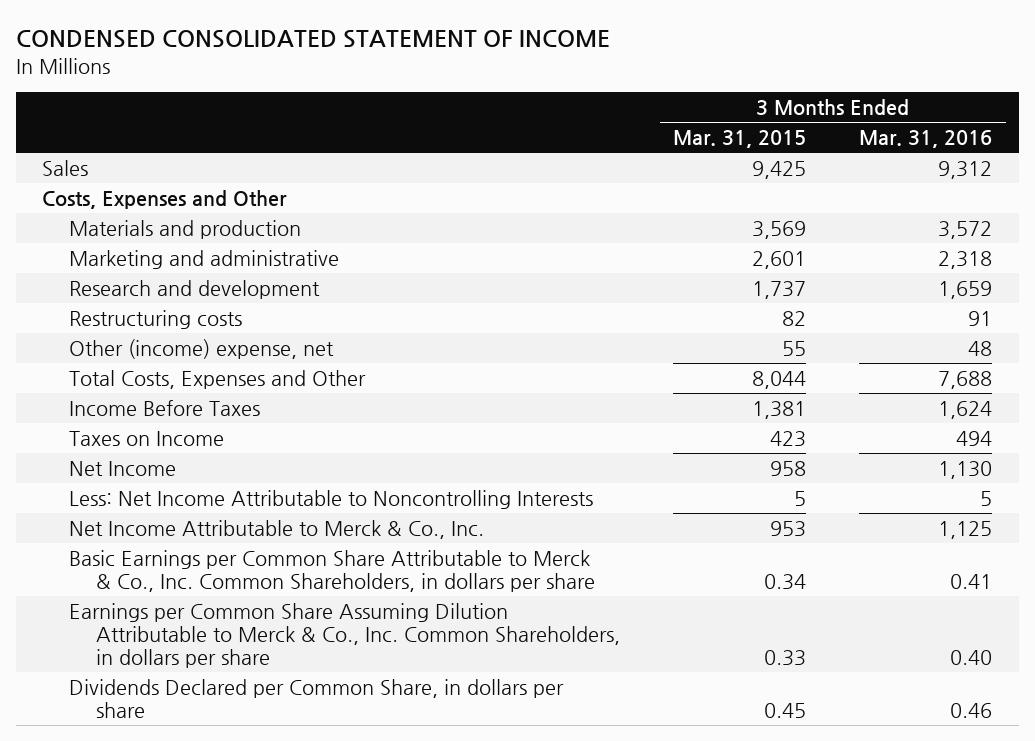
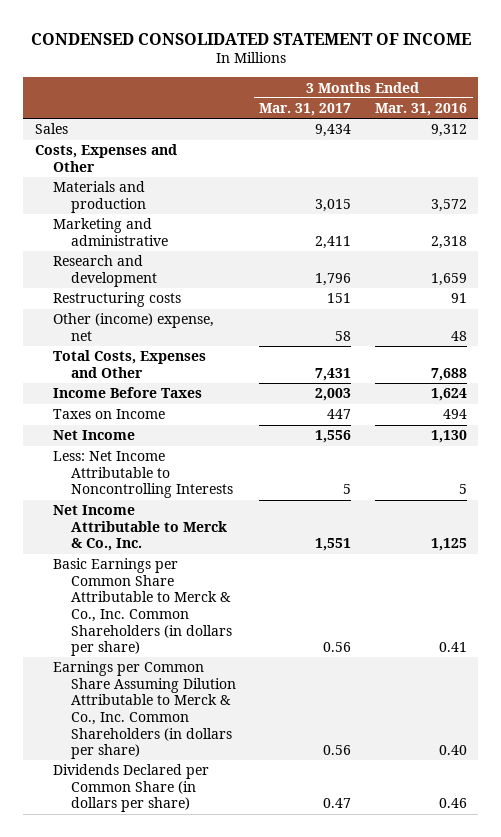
[672,130,806,149] Mar. 31, 2015 -> none
none -> [259,103,352,117] Mar. 31, 2017
[69,549,595,592] Basic Earnings per Common Share Attributable to Merck & Co., Inc. Common Shareholders, in dollars per share -> [52,558,233,657] Basic Earnings per Common Share Attributable to Merck & Co., Inc. Common Shareholders (in dollars per share)
[69,602,620,669] Earnings per Common Share Assuming Dilution Attributable to Merck & Co., Inc. Common Shareholders, in dollars per share -> [52,661,237,760] Earnings per Common Share Assuming Dilution Attributable to Merck & Co., Inc. Common Shareholders (in dollars per share)
[69,678,565,718] Dividends Declared per Common Share, in dollars per share -> [52,764,209,813] Dividends Declared per Common Share (in dollars per share)

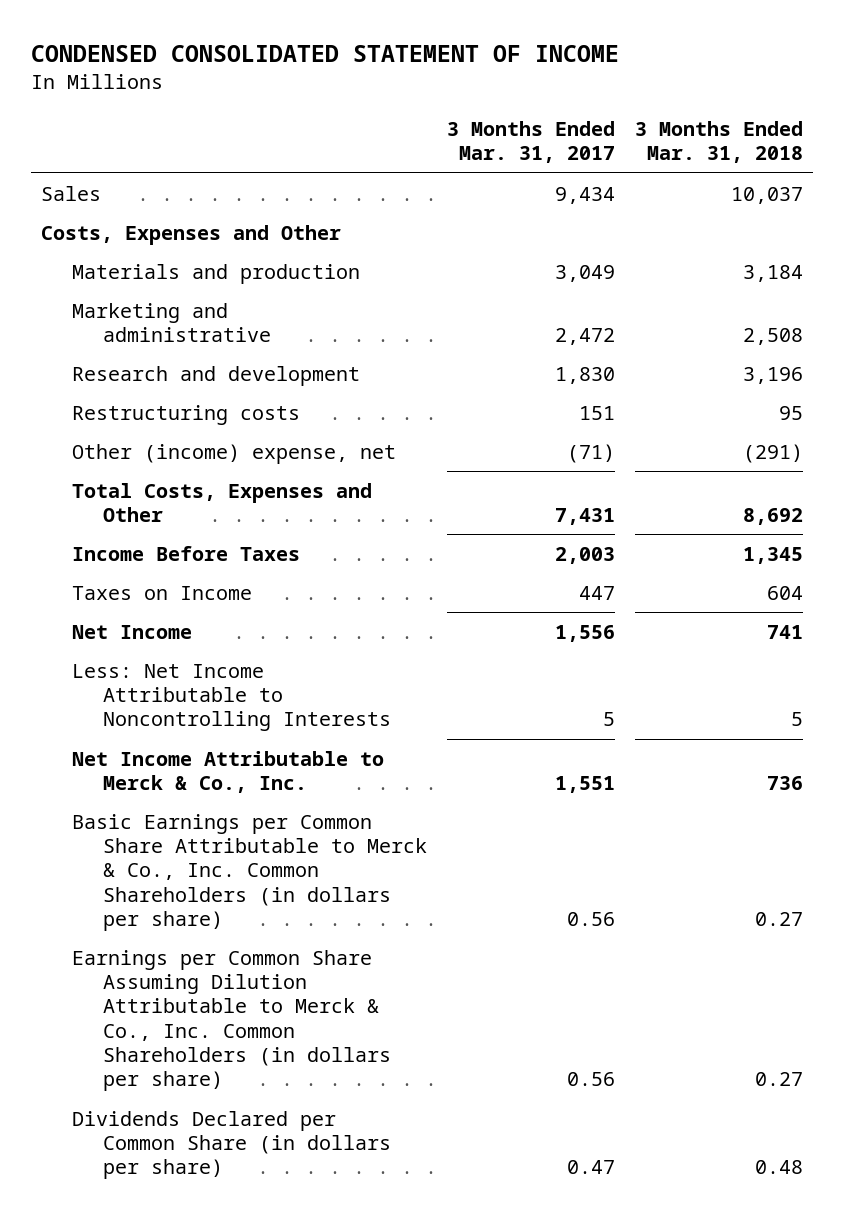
[374,103,467,117] Mar. 31, 2016 -> none
none -> [634,120,803,164] 3 Months Ended Mar. 31, 2018
[315,198,352,212] 3,015 -> [554,264,615,282] 3,049
[315,235,352,249] 2,411 -> [554,328,615,346] 2,472
[315,272,352,286] 1,796 -> [554,366,615,384] 1,830
[335,330,352,341] 58 -> [566,443,615,463] (71)

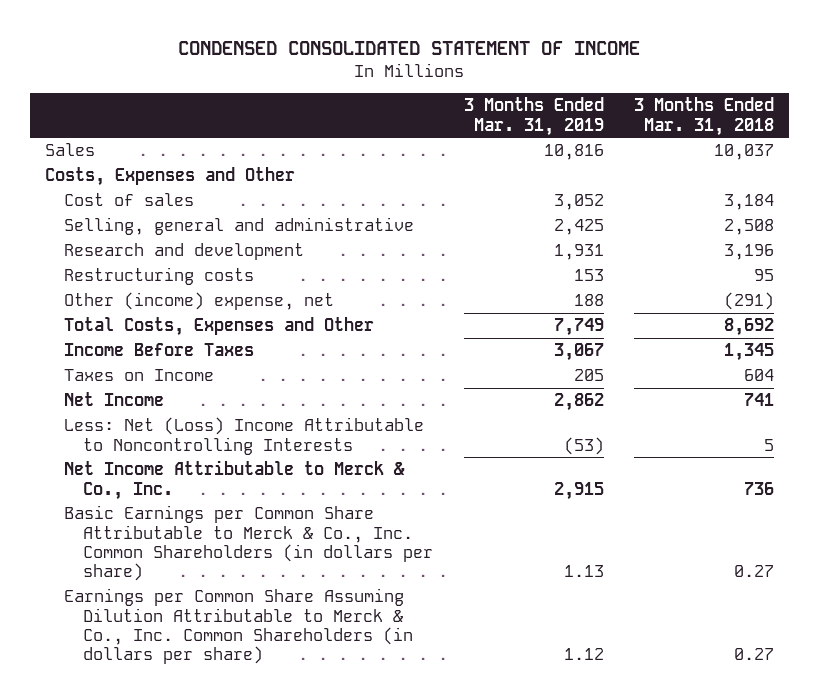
[446,120,615,164] 3 Months Ended Mar. 31, 2017 -> none
none -> [463,97,604,136] 3 Months Ended Mar. 31, 2019
[72,263,361,284] Materials and production -> [63,193,194,207] Cost of sales
[72,302,271,343] Marketing and administrative -> [63,217,414,236] Selling, general and administrative
[72,663,391,732] Less: Net Income Attributable to Noncontrolling Interests -> [63,417,424,455] Less: Net (Loss) Income Attributable to Noncontrolling Interests
[72,1110,391,1180] Dividends Declared per Common Share (in dollars per share) -> none

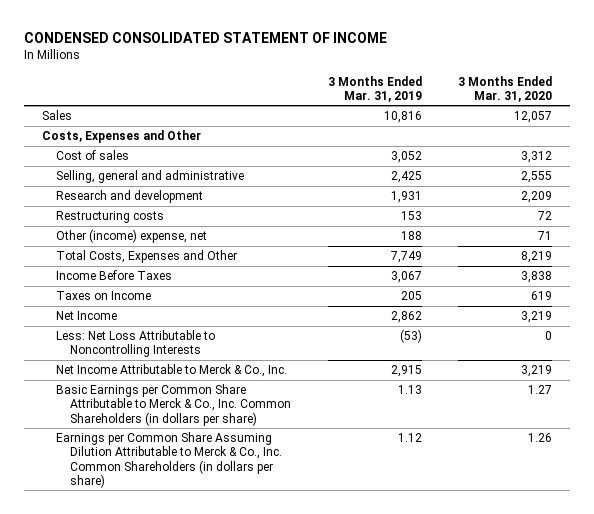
[633,97,774,136] 3 Months Ended Mar. 31, 2018 -> none
none -> [458,75,553,102] 3 Months Ended Mar. 31, 2020
[63,417,424,455] Less: Net (Loss) Income Attributable to Noncontrolling Interests -> [56,330,216,358] Less: Net Loss Attributable to Noncontrolling Interests

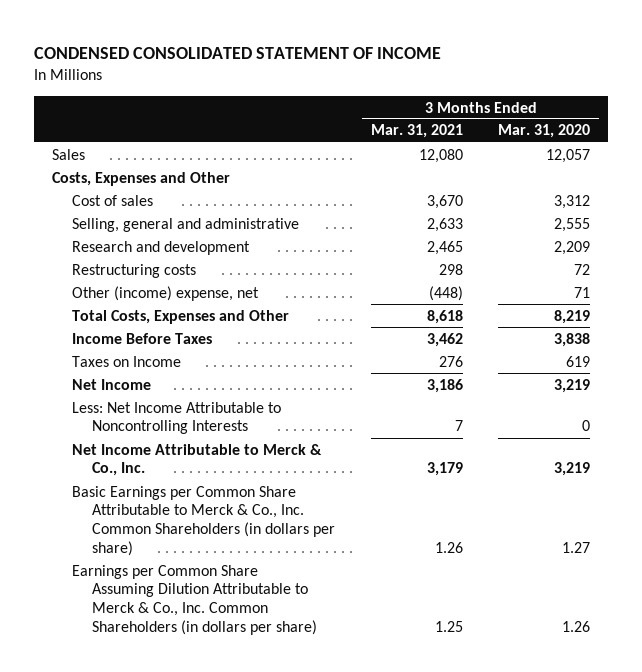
[327,75,422,102] 3 Months Ended Mar. 31, 2019 -> none
none -> [370,124,463,139] Mar. 31, 2021
[56,330,216,358] Less: Net Loss Attributable to Noncontrolling Interests -> [72,401,282,435] Less: Net Income Attributable to Noncontrolling Interests

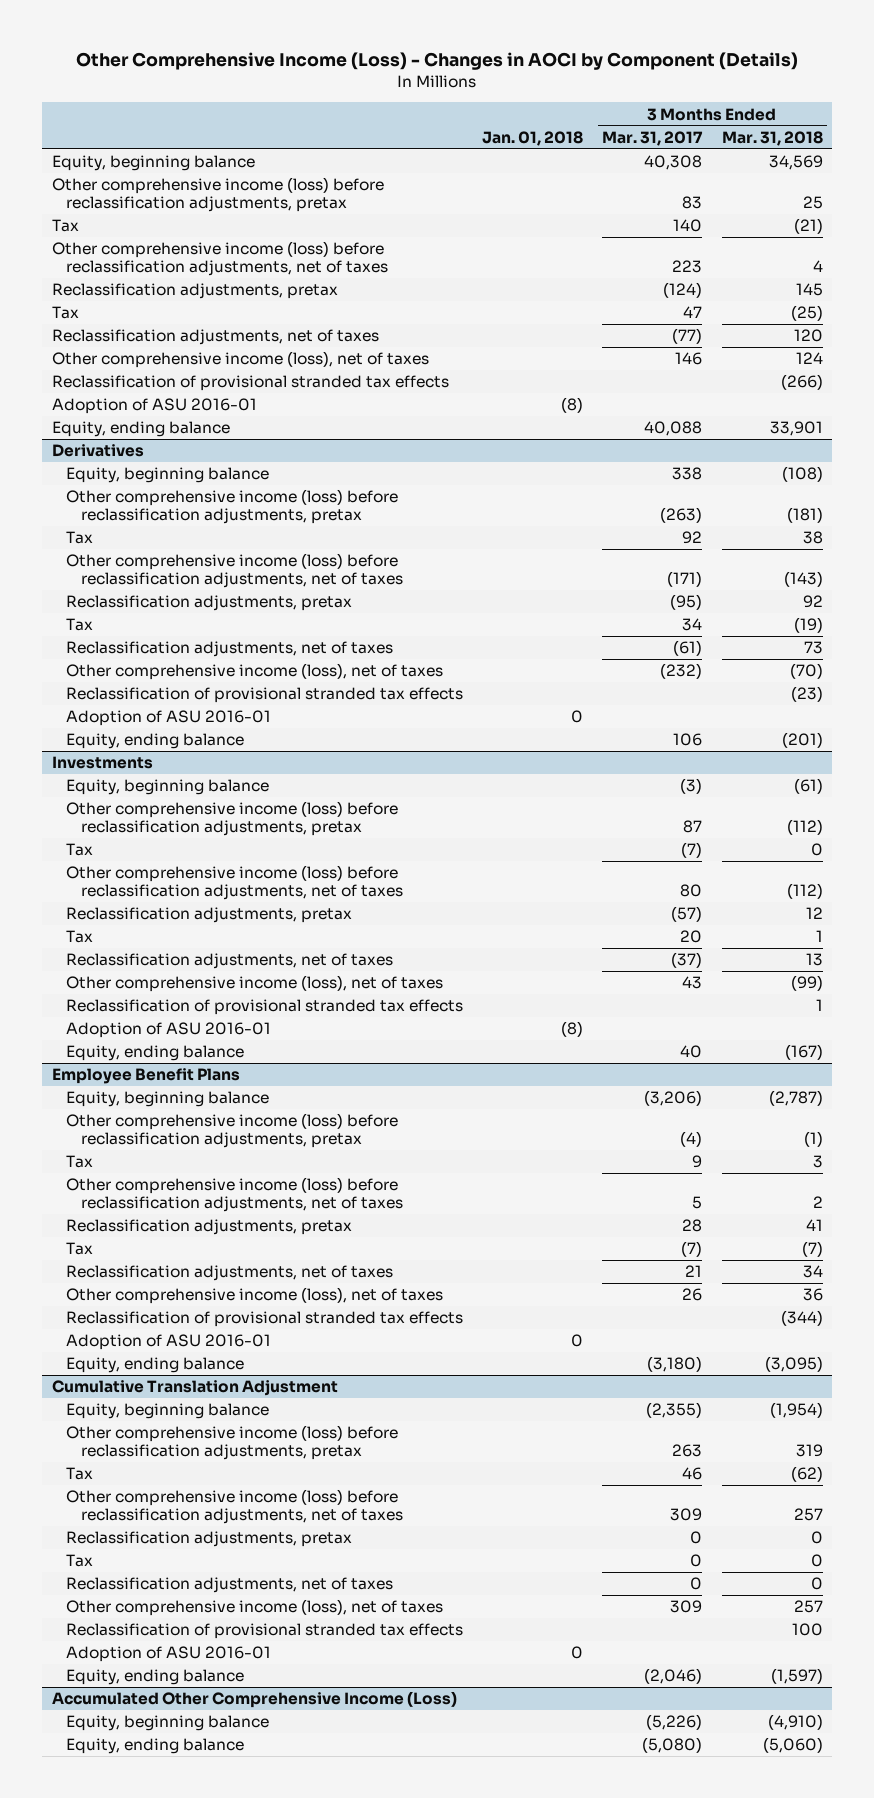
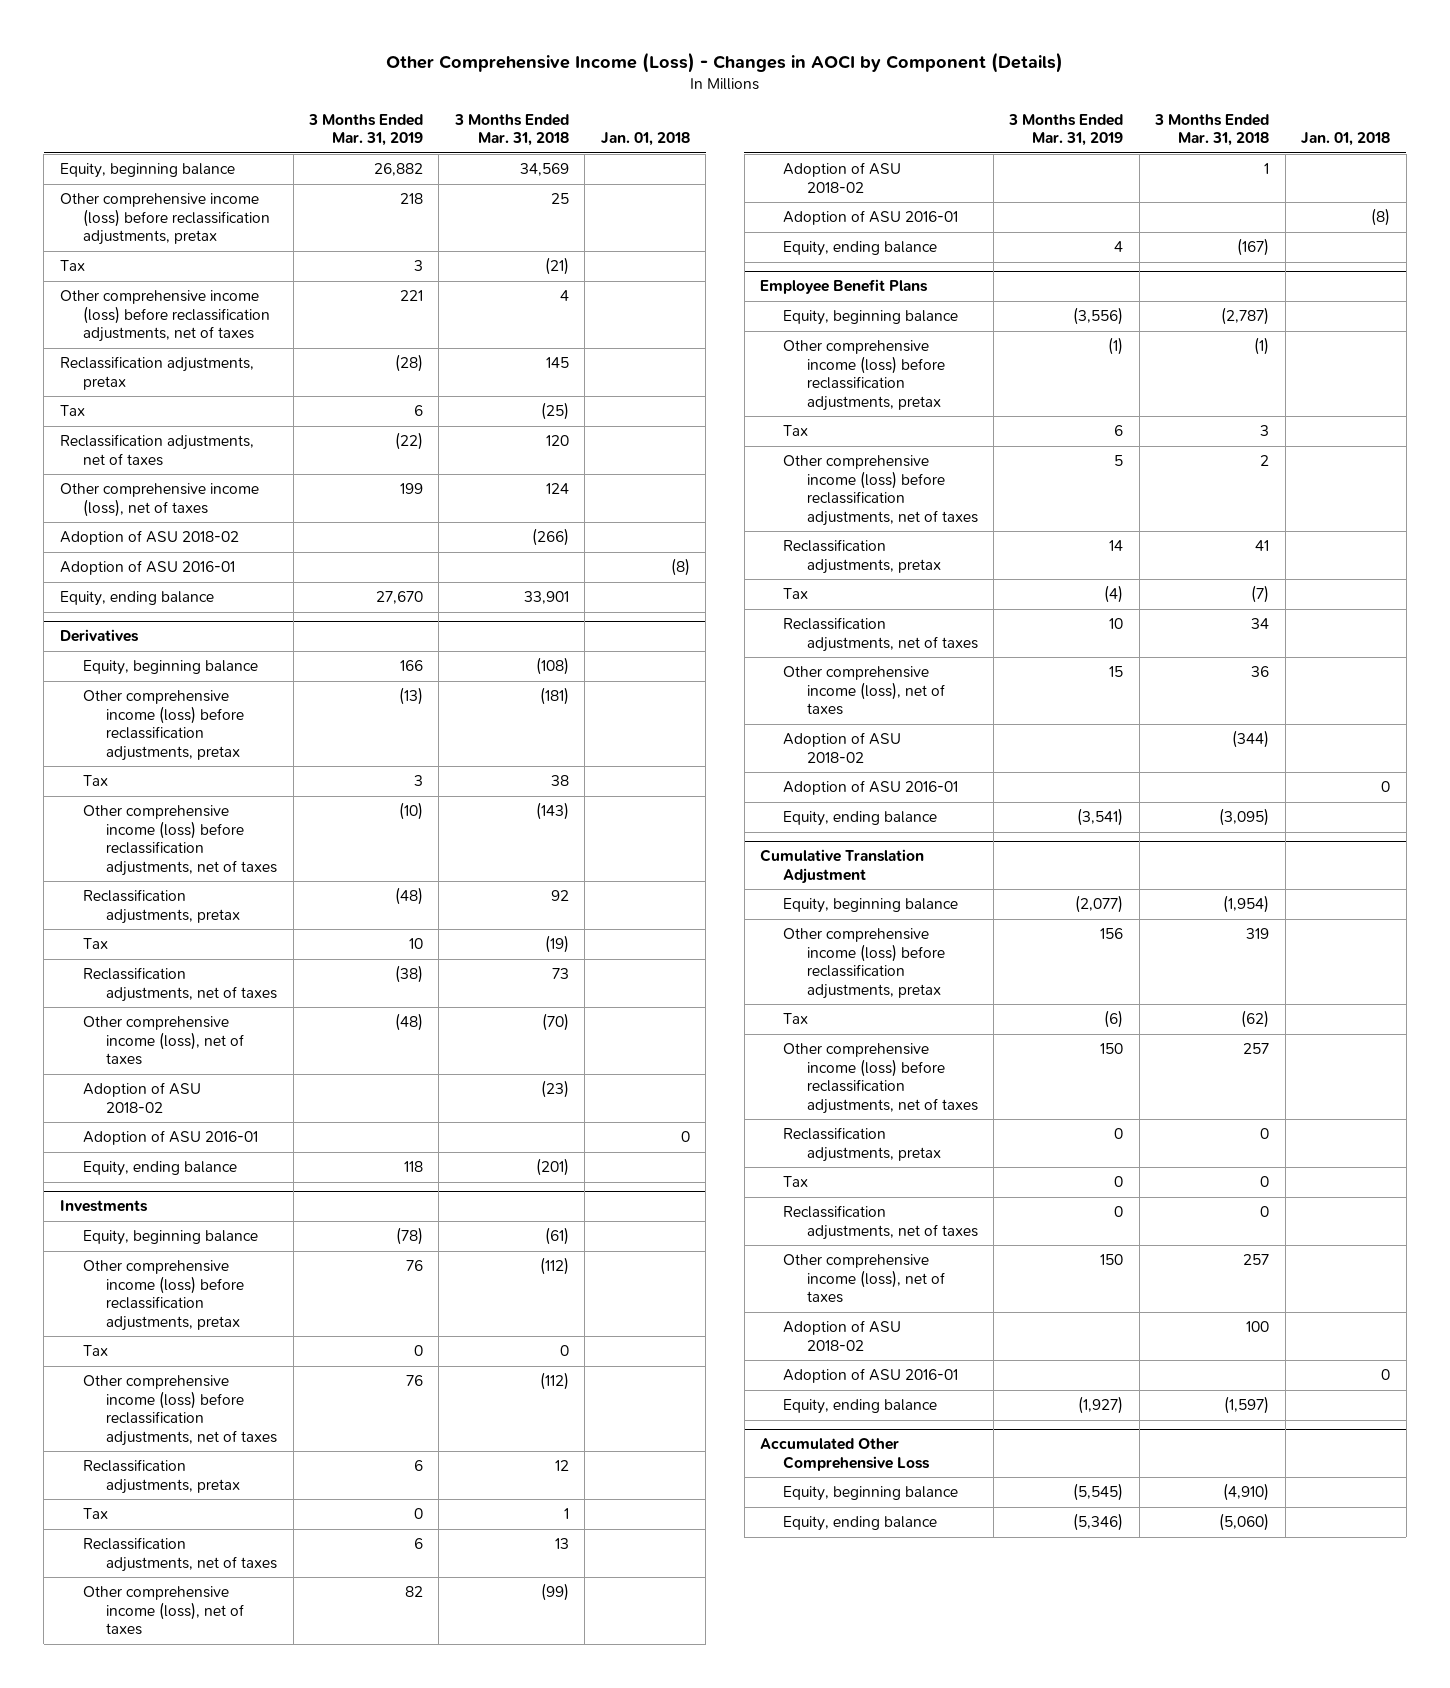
[602,130,704,146] Mar. 31, 2017 -> none
none -> [307,113,423,147] 3 Months Ended Mar. 31, 2019
[51,375,449,392] Reclassification of provisional stranded tax effects -> [59,530,239,546] Adoption of ASU 2018-02
[66,687,464,704] Reclassification of provisional stranded tax effects -> [83,1082,202,1113] Adoption of ASU 2018-02
[66,999,464,1016] Reclassification of provisional stranded tax effects -> [783,162,902,193] Adoption of ASU 2018-02
[66,1311,464,1328] Reclassification of provisional stranded tax effects -> [783,732,902,763] Adoption of ASU 2018-02
[66,1623,464,1640] Reclassification of provisional stranded tax effects -> [783,1320,902,1351] Adoption of ASU 2018-02
[51,1691,457,1709] Accumulated Other Comprehensive Income (Loss) -> [760,1438,931,1471] Accumulated Other Comprehensive Loss

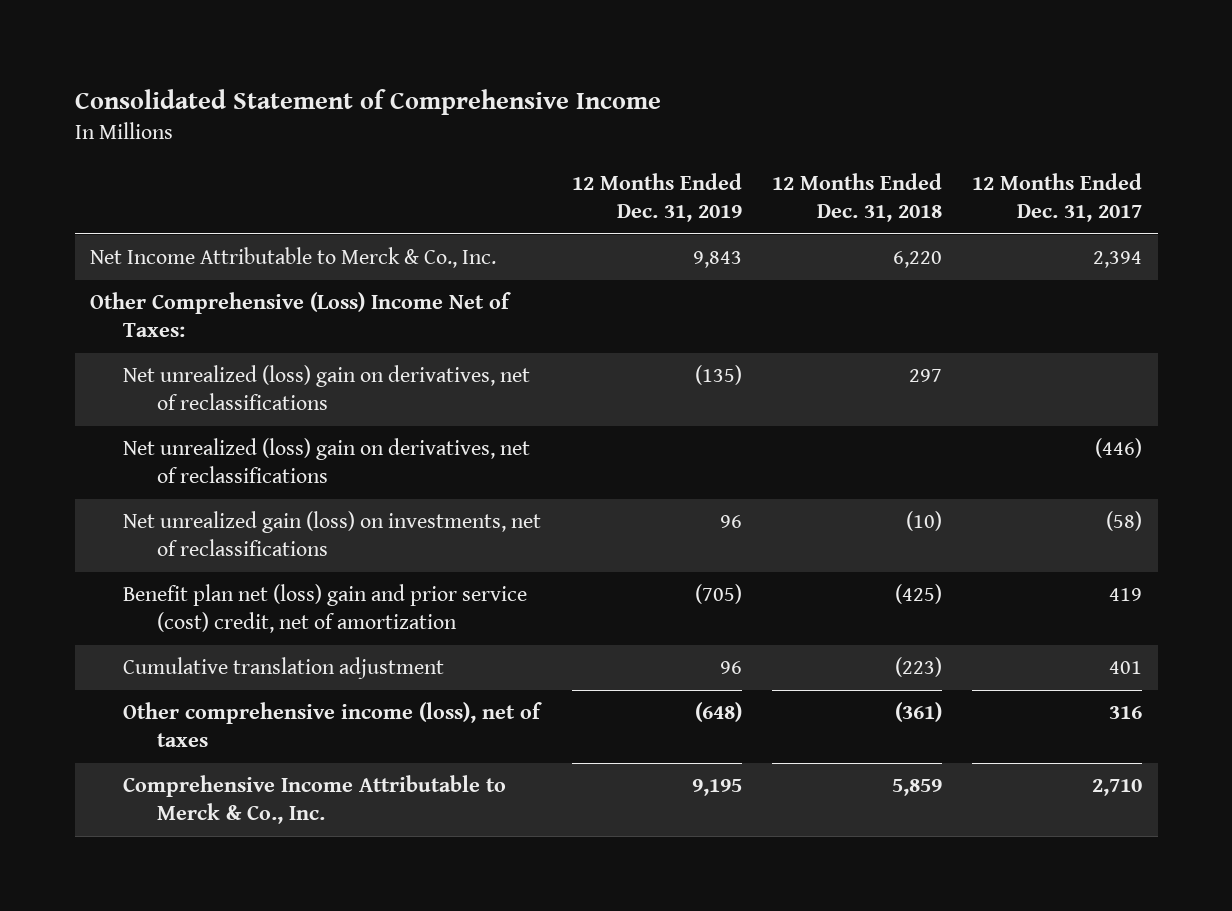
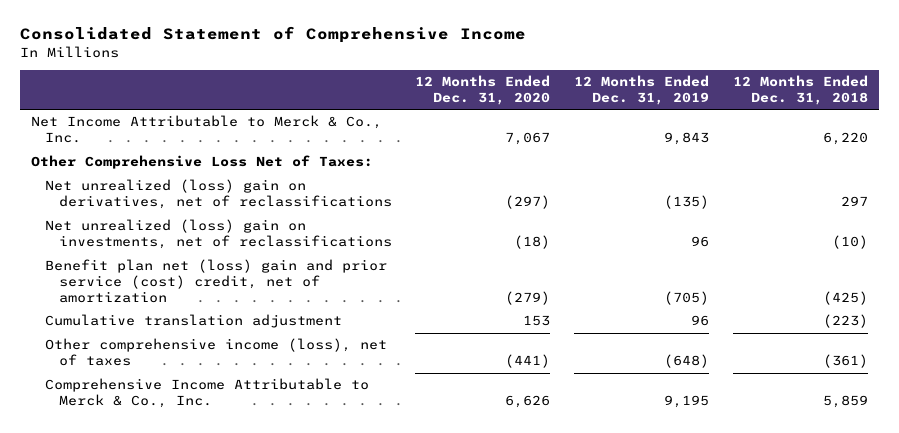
[972,172,1143,223] 12 Months Ended Dec. 31, 2017 -> none
none -> [415,75,551,105] 12 Months Ended Dec. 31, 2020
[89,292,511,338] Other Comprehensive (Loss) Income Net of Taxes: -> [31,155,374,170] Other Comprehensive Loss Net of Taxes:
[123,438,531,484] Net unrealized (loss) gain on derivatives, net of reclassifications -> none
[123,511,542,557] Net unrealized gain (loss) on investments, net of reclassifications -> [44,219,392,250] Net unrealized (loss) gain on investments, net of reclassifications

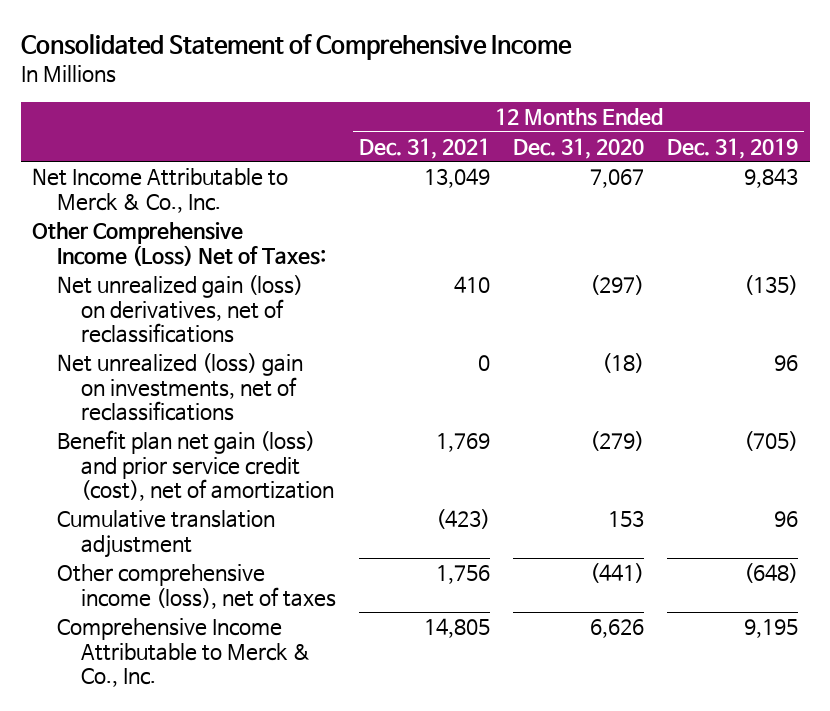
[732,75,868,105] 12 Months Ended Dec. 31, 2018 -> none
none -> [359,138,491,160] Dec. 31, 2021
[31,155,374,170] Other Comprehensive Loss Net of Taxes: -> [32,222,326,266] Other Comprehensive Income (Loss) Net of Taxes:
[44,179,392,210] Net unrealized (loss) gain on derivatives, net of reclassifications -> [56,275,303,343] Net unrealized gain (loss) on derivatives, net of reclassifications
[44,259,387,303] Benefit plan net (loss) gain and prior service (cost) credit, net of amortization -> [56,430,335,501] Benefit plan net gain (loss) and prior service credit (cost), net of amortization

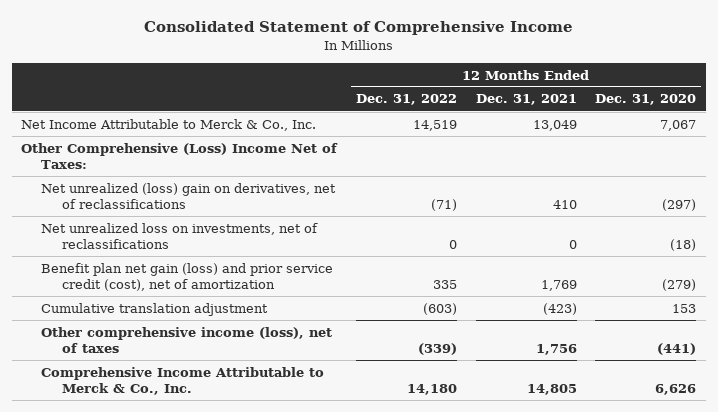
[667,138,799,160] Dec. 31, 2019 -> none
none -> [355,94,457,106] Dec. 31, 2022
[32,222,326,266] Other Comprehensive Income (Loss) Net of Taxes: -> [21,142,339,169] Other Comprehensive (Loss) Income Net of Taxes:
[56,275,303,343] Net unrealized gain (loss) on derivatives, net of reclassifications -> [41,182,337,209] Net unrealized (loss) gain on derivatives, net of reclassifications
[56,353,303,421] Net unrealized (loss) gain on investments, net of reclassifications -> [41,222,319,249] Net unrealized loss on investments, net of reclassifications

